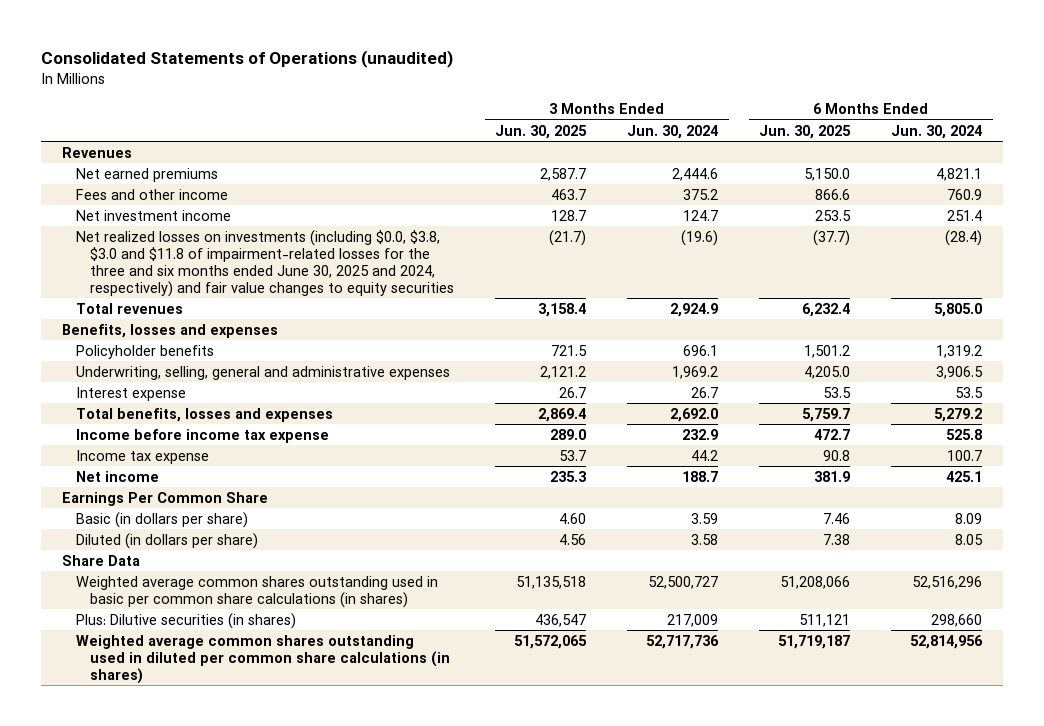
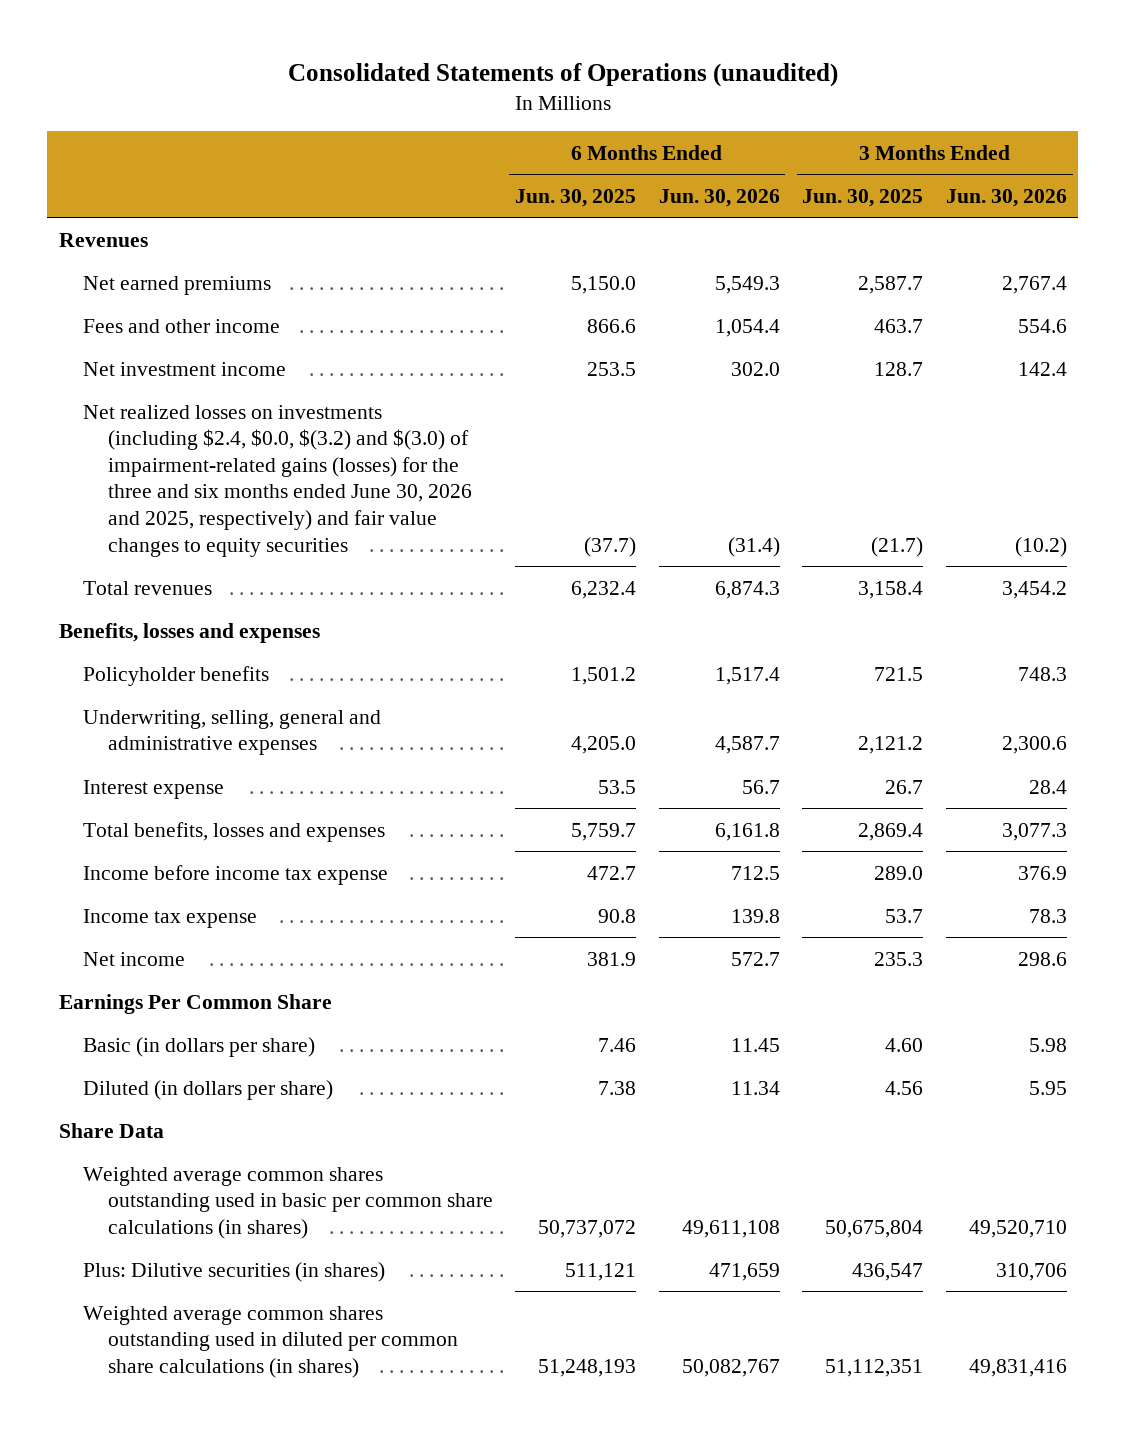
[627,124,719,139] Jun. 30, 2024 -> none
[891,124,983,139] Jun. 30, 2024 -> none
none -> [658,188,780,207] Jun. 30, 2026
none -> [945,188,1067,207] Jun. 30, 2026
[76,229,455,297] Net realized losses on investments (including $0.0, $3.8, $3.0 and $11.8 of impairment-related losses for the three and six months ended June 30, 2025 and 2024, respectively) and fair value changes to equity securities -> [83,404,472,557] Net realized losses on investments (including $2.4, $0.0, $(3.2) and $(3.0) of impairment-related gains (losses) for the three and six months ended June 30, 2026 and 2025, respectively) and fair value changes to equity securities
[516,575,587,589] 51,135,518 -> [825,1219,924,1238] 50,675,804
[780,575,851,589] 51,208,066 -> [538,1219,637,1238] 50,737,072
[514,634,588,649] 51,572,065 -> [825,1358,924,1377] 51,112,351
[778,634,851,649] 51,719,187 -> [538,1358,637,1377] 51,248,193

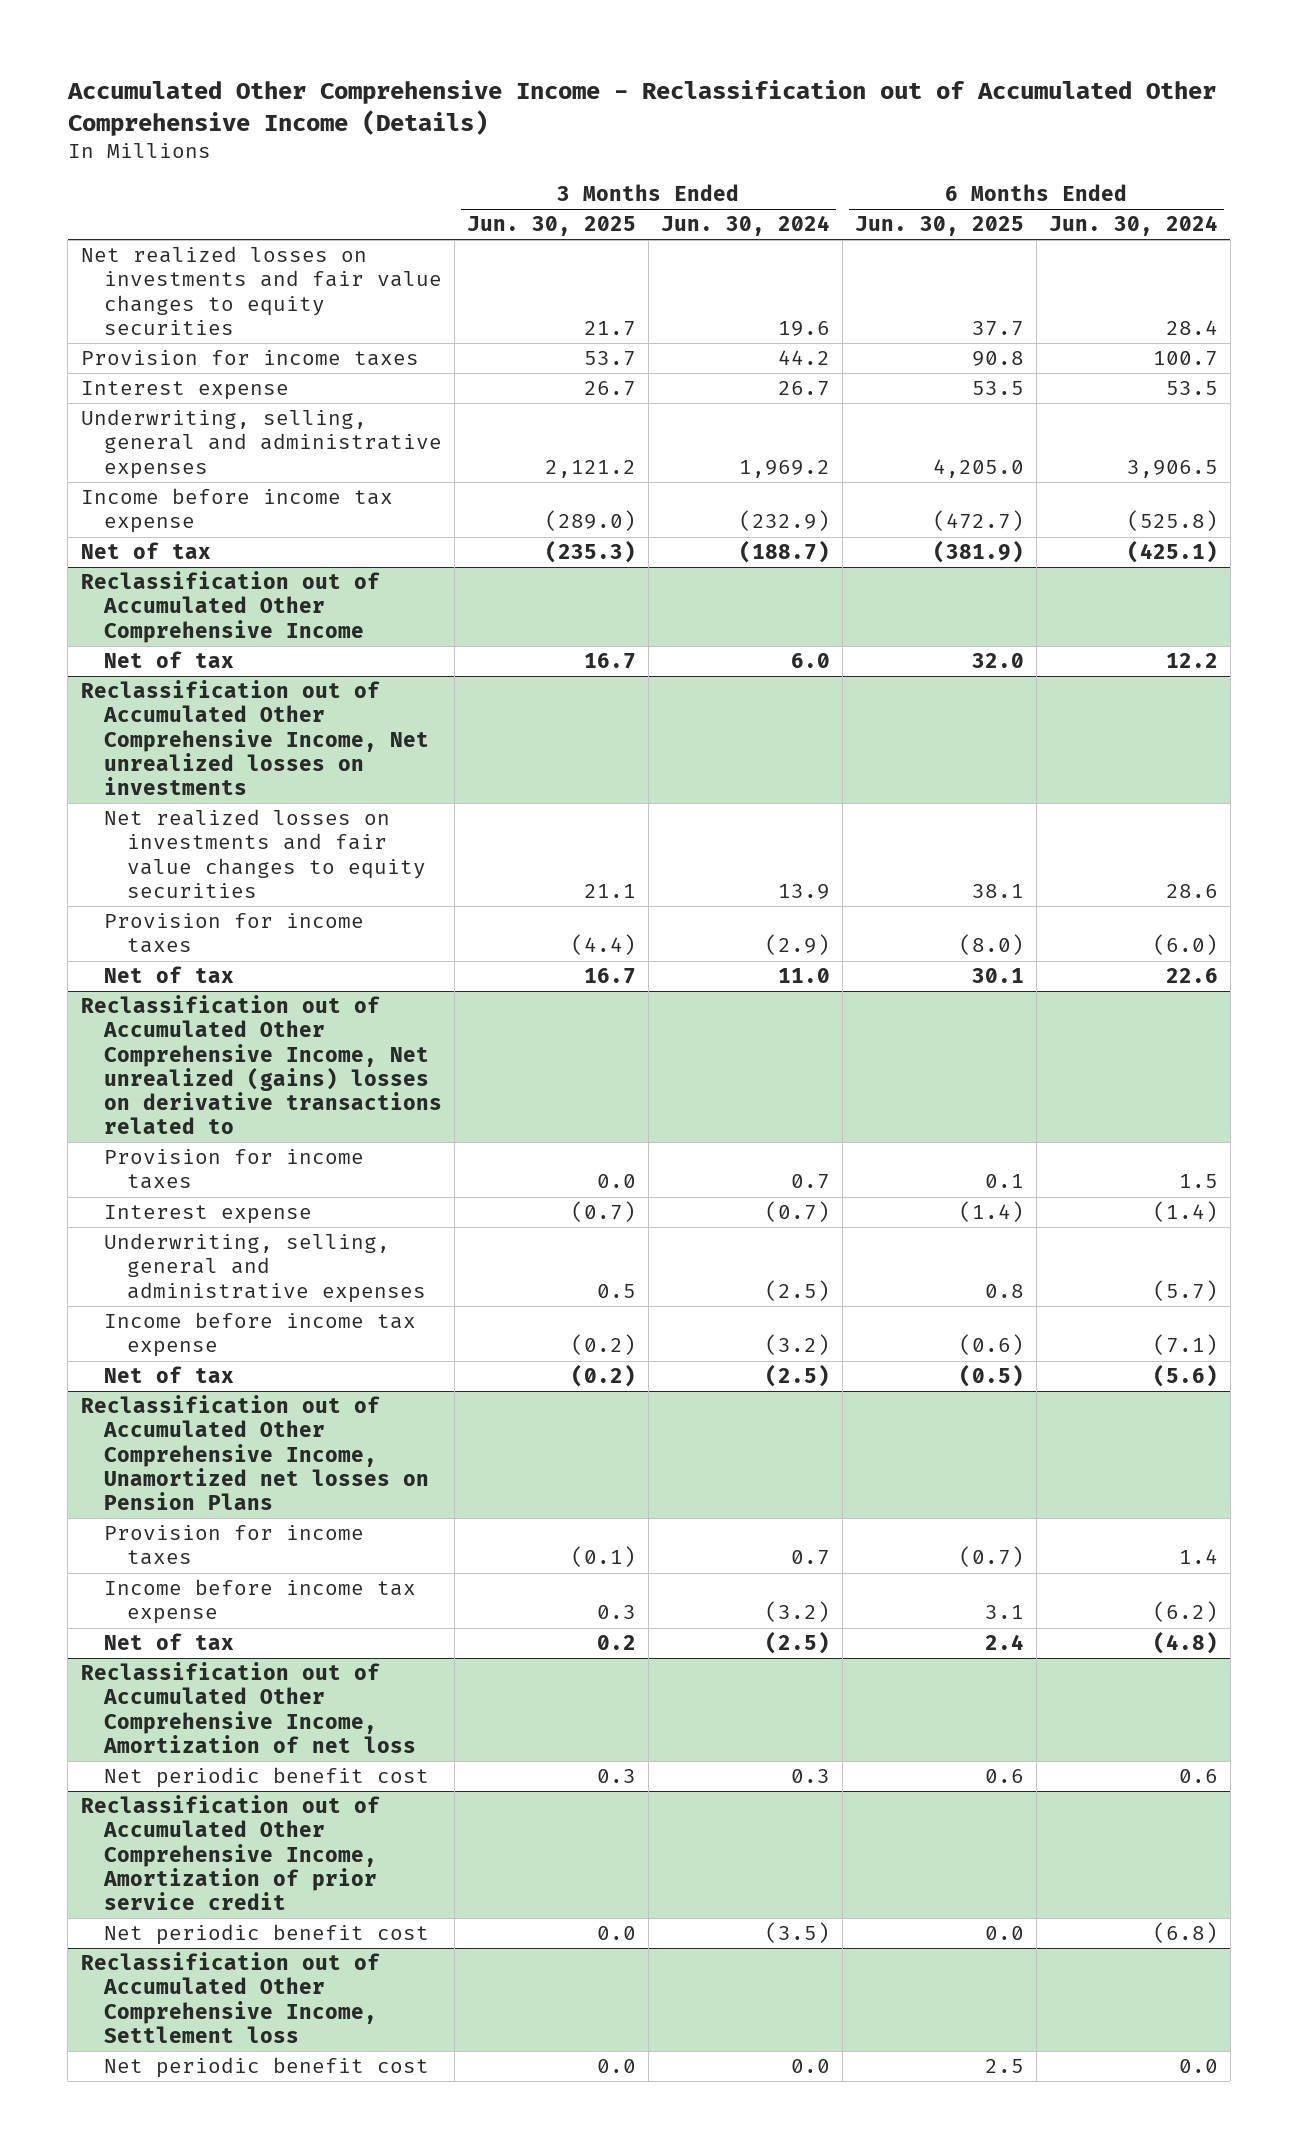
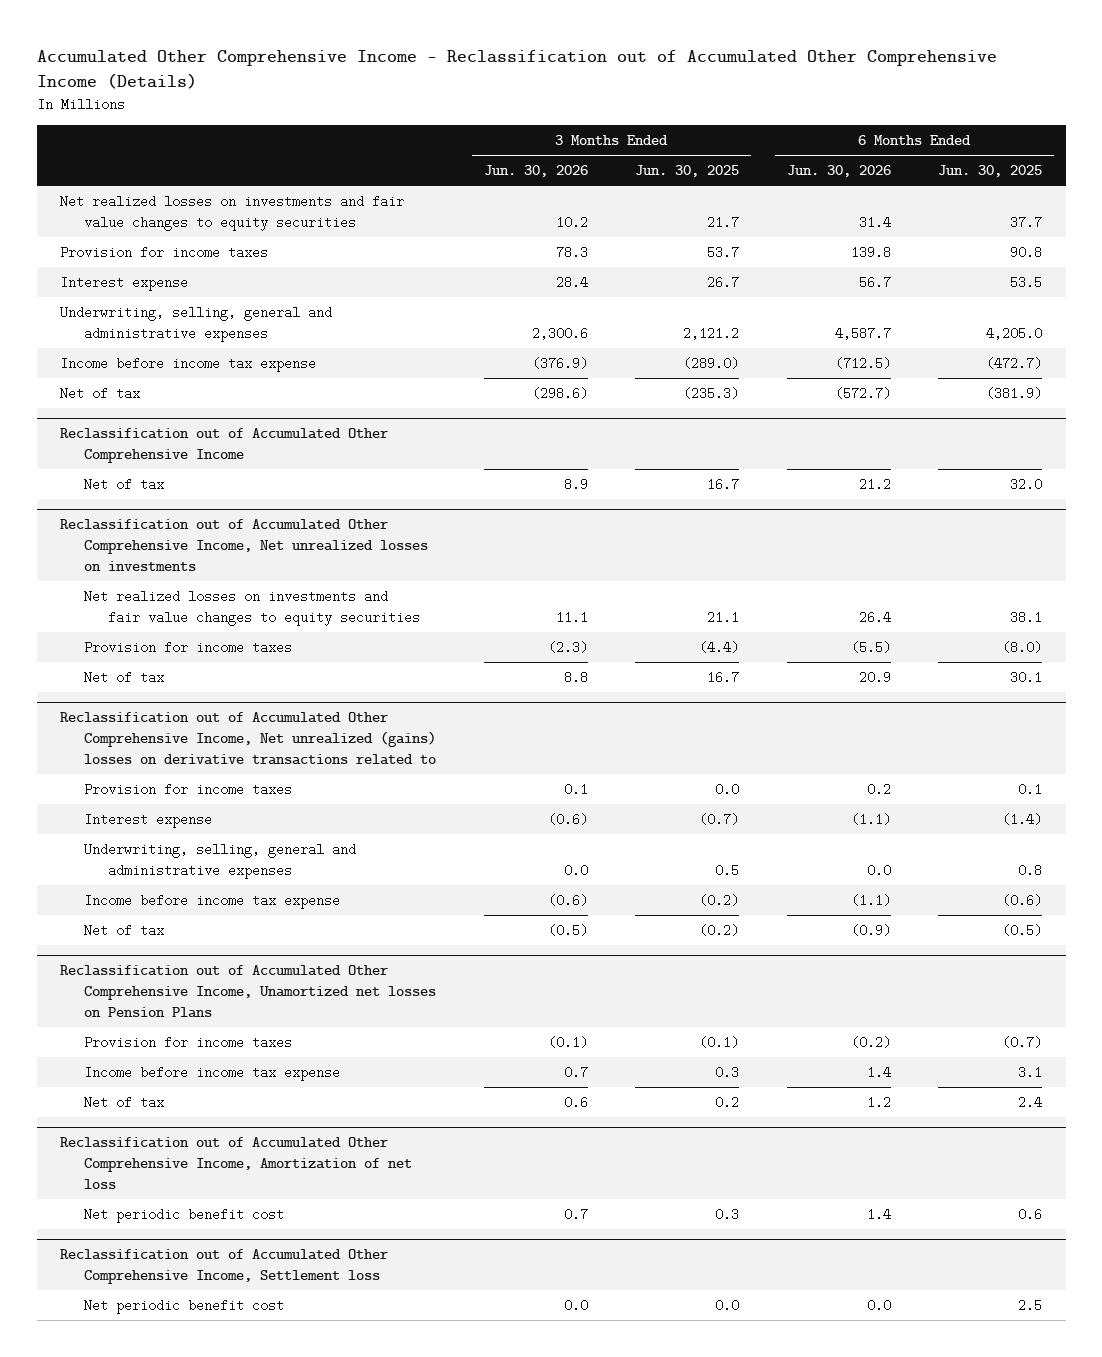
[660,215,830,237] Jun. 30, 2024 -> none
[1048,215,1218,237] Jun. 30, 2024 -> none
none -> [483,165,588,178] Jun. 30, 2026
none -> [786,165,891,178] Jun. 30, 2026
[80,1795,380,1911] Reclassification out of Accumulated Other Comprehensive Income, Amortization of prior service credit -> none
[103,1924,429,1946] Net periodic benefit cost -> none

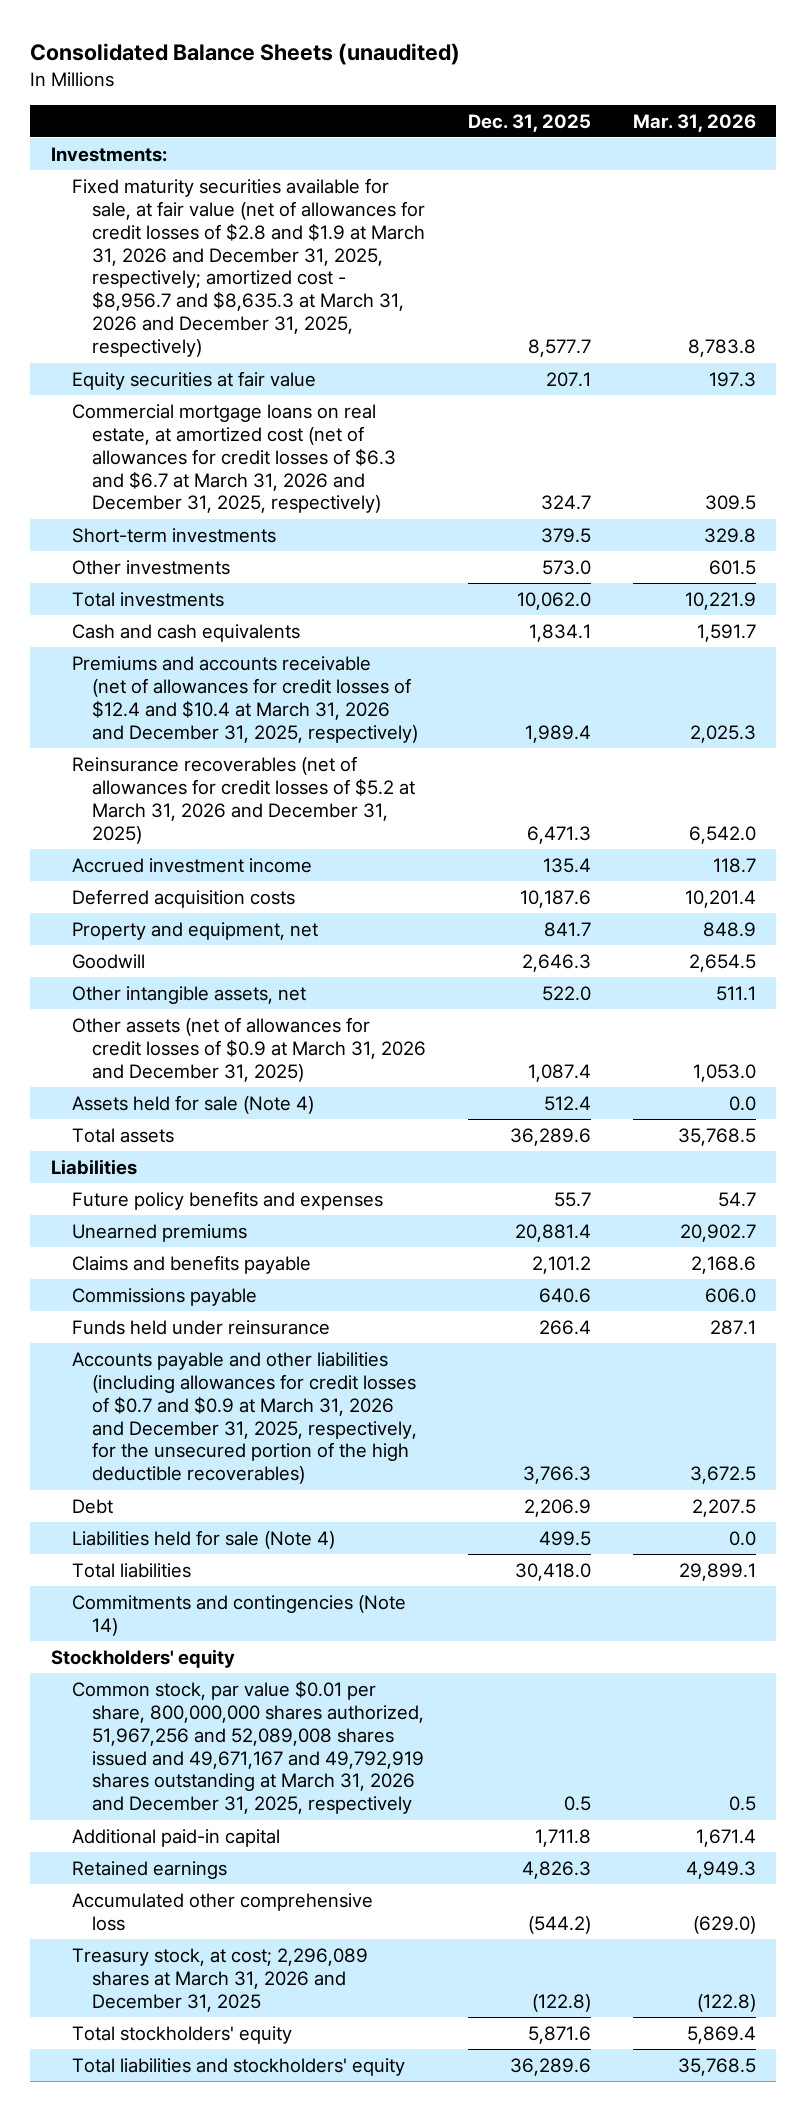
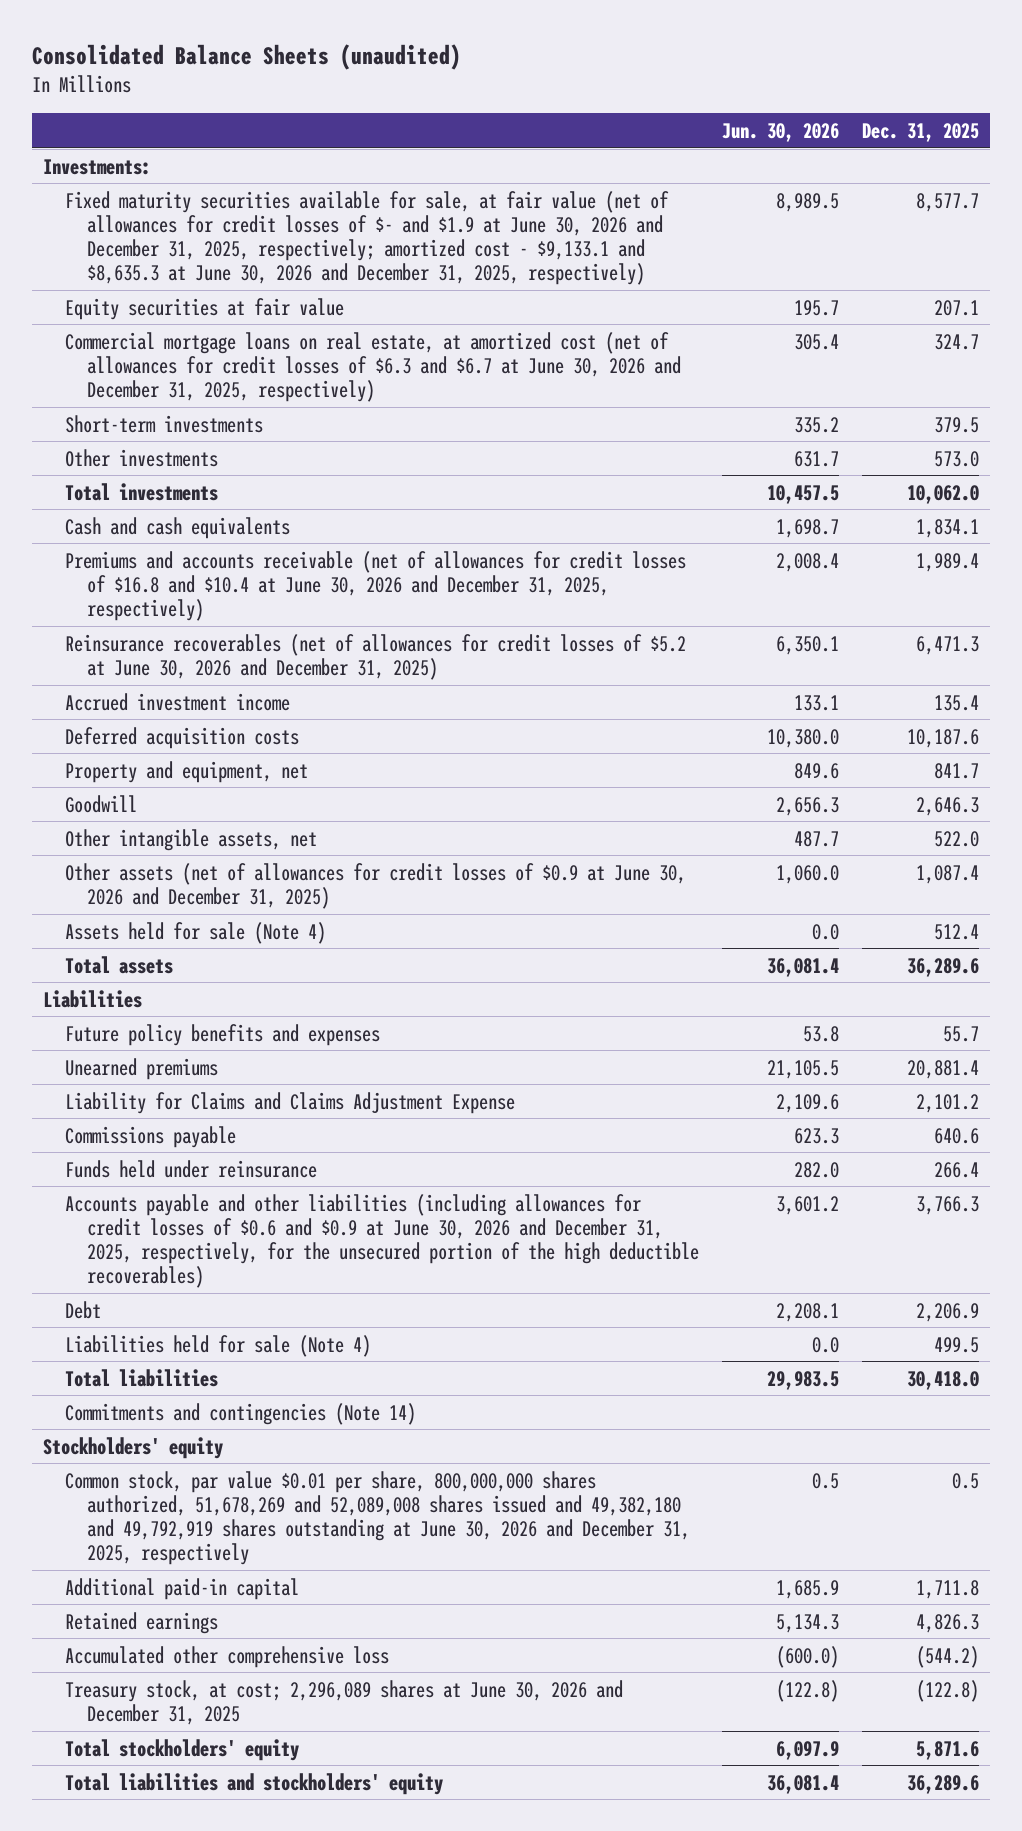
[632,113,756,132] Mar. 31, 2026 -> none
none -> [721,122,839,142] Jun. 30, 2026
[71,177,426,358] Fixed maturity securities available for sale, at fair value (net of allowances for credit losses of $2.8 and $1.9 at March 31, 2026 and December 31, 2025, respectively; amortized cost - $8,956.7 and $8,635.3 at March 31, 2026 and December 31, 2025, respectively) -> [64,190,669,286] Fixed maturity securities available for sale, at fair value (net of allowances for credit losses of $- and $1.9 at June 30, 2026 and December 31, 2025, respectively; amortized cost - $9,133.1 and $8,635.3 at June 30, 2026 and December 31, 2025, respectively)
[71,403,397,514] Commercial mortgage loans on real estate, at amortized cost (net of allowances for credit losses of $6.3 and $6.7 at March 31, 2026 and December 31, 2025, respectively) -> [64,331,681,402] Commercial mortgage loans on real estate, at amortized cost (net of allowances for credit losses of $6.3 and $6.7 at June 30, 2026 and December 31, 2025, respectively)
[71,655,419,743] Premiums and accounts receivable (net of allowances for credit losses of $12.4 and $10.4 at March 31, 2026 and December 31, 2025, respectively) -> [64,550,686,621] Premiums and accounts receivable (net of allowances for credit losses of $16.8 and $10.4 at June 30, 2026 and December 31, 2025, respectively)
[71,755,416,844] Reinsurance recoverables (net of allowances for credit losses of $5.2 at March 31, 2026 and December 31, 2025) -> [64,633,686,680] Reinsurance recoverables (net of allowances for credit losses of $5.2 at June 30, 2026 and December 31, 2025)
[71,1016,427,1082] Other assets (net of allowances for credit losses of $0.9 at March 31, 2026 and December 31, 2025) -> [64,862,686,909] Other assets (net of allowances for credit losses of $0.9 at June 30, 2026 and December 31, 2025)
[71,1254,311,1274] Claims and benefits payable -> [64,1091,515,1114] Liability for Claims and Claims Adjustment Expense
[71,1351,418,1485] Accounts payable and other liabilities (including allowances for credit losses of $0.7 and $0.9 at March 31, 2026 and December 31, 2025, respectively, for the unsecured portion of the high deductible recoverables) -> [64,1193,699,1289] Accounts payable and other liabilities (including allowances for credit losses of $0.6 and $0.9 at June 30, 2026 and December 31, 2025, respectively, for the unsecured portion of the high deductible recoverables)
[71,1679,425,1815] Common stock, par value $0.01 per share, 800,000,000 shares authorized, 51,967,256 and 52,089,008 shares issued and 49,671,167 and 49,792,919 shares outstanding at March 31, 2026 and December 31, 2025, respectively -> [64,1470,690,1566] Common stock, par value $0.01 per share, 800,000,000 shares authorized, 51,678,269 and 52,089,008 shares issued and 49,382,180 and 49,792,919 shares outstanding at June 30, 2026 and December 31, 2025, respectively
[71,1947,368,2012] Treasury stock, at cost; 2,296,089 shares at March 31, 2026 and December 31, 2025 -> [64,1679,623,1725] Treasury stock, at cost; 2,296,089 shares at June 30, 2026 and December 31, 2025

